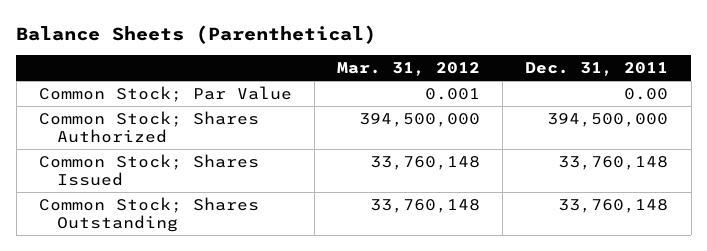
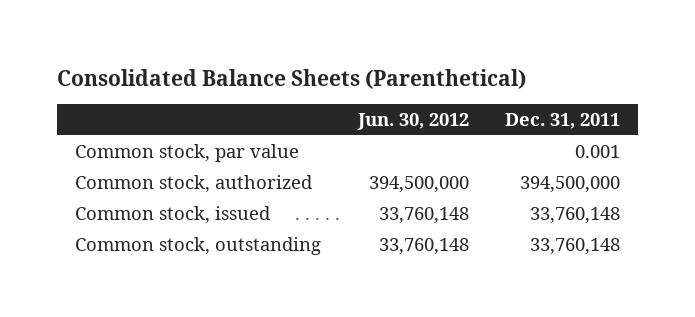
[16,25,377,45] Balance Sheets (Parenthetical) -> [57,68,527,89] Consolidated Balance Sheets (Parenthetical)
[337,62,481,77] Mar. 31, 2012 -> none
none -> [356,112,469,130] Jun. 30, 2012
[38,85,292,102] Common Stock; Par Value -> [75,143,300,162] Common stock, par value
[624,87,669,100] 0.00 -> [575,144,621,158] 0.001
[38,110,259,144] Common Stock; Shares Authorized -> [75,174,314,193] Common stock, authorized
[38,153,259,187] Common Stock; Shares Issued -> [75,205,272,224] Common stock, issued
[38,196,259,233] Common Stock; Shares Outstanding -> [75,236,322,255] Common stock, outstanding

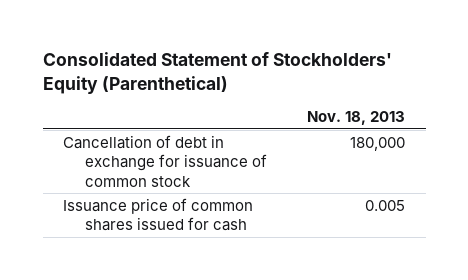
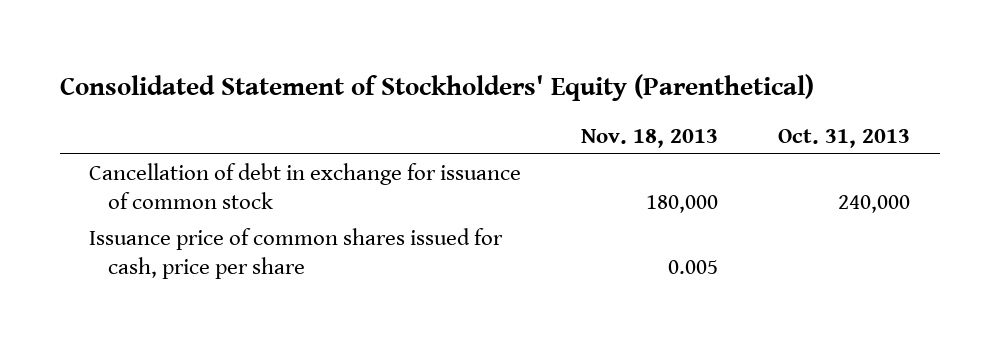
none -> [777,128,910,148] Oct. 31, 2013
[62,197,253,232] Issuance price of common shares issued for cash -> [89,228,504,279] Issuance price of common shares issued for cash, price per share

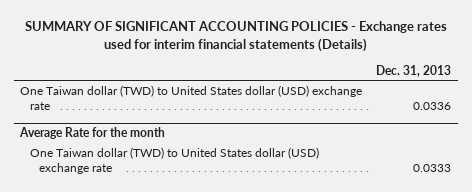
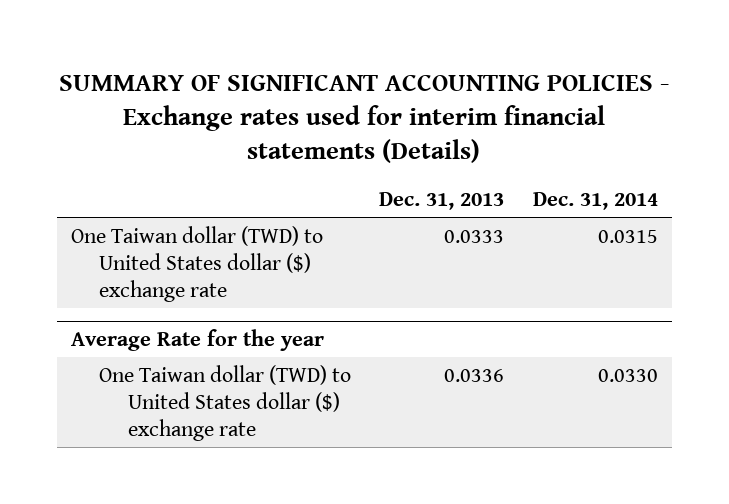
none -> [532,192,658,211] Dec. 31, 2014
[20,85,363,110] One Taiwan dollar (TWD) to United States dollar (USD) exchange rate -> [70,225,323,302] One Taiwan dollar (TWD) to United States dollar ($) exchange rate
[413,101,452,110] 0.0336 -> [444,229,505,243] 0.0333
[19,127,166,140] Average Rate for the month -> [70,329,324,352] Average Rate for the year
[29,147,319,174] One Taiwan dollar (TWD) to United States dollar (USD) exchange rate -> [99,364,352,441] One Taiwan dollar (TWD) to United States dollar ($) exchange rate
[413,163,452,172] 0.0333 -> [444,368,505,382] 0.0336

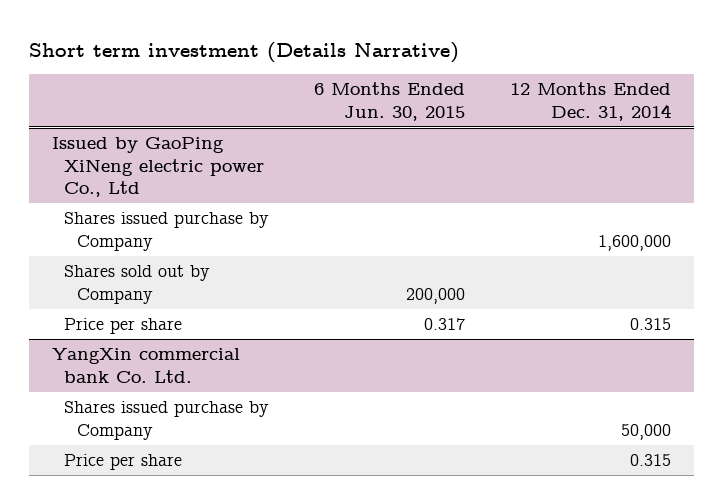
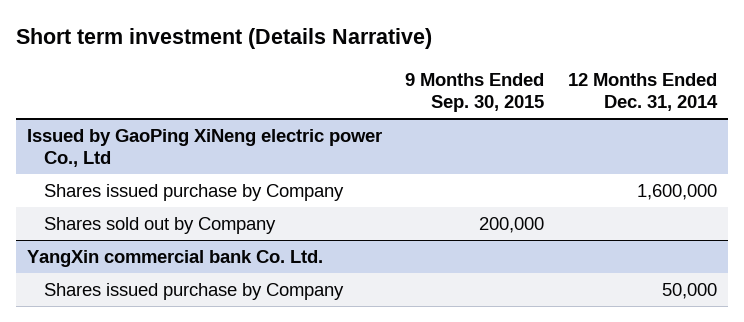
[314,82,466,121] 6 Months Ended Jun. 30, 2015 -> none
none -> [405,72,545,113] 9 Months Ended Sep. 30, 2015
[64,318,183,335] Price per share -> none
[64,454,183,471] Price per share -> none

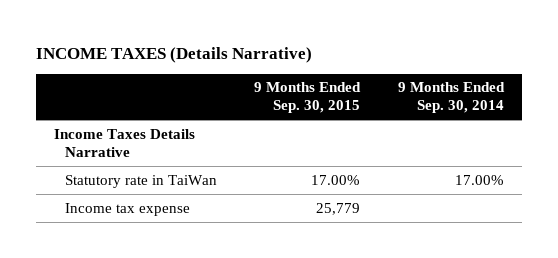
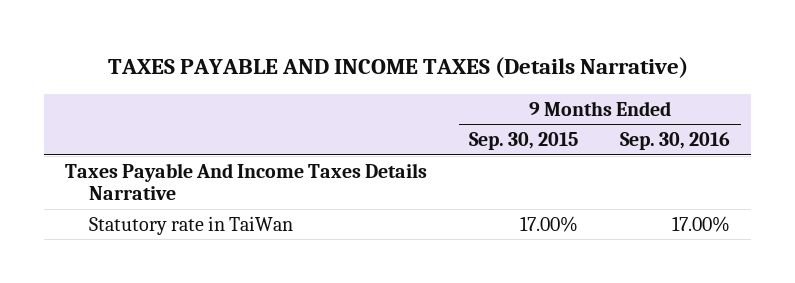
[35,46,312,63] INCOME TAXES (Details Narrative) -> [107,57,688,79] TAXES PAYABLE AND INCOME TAXES (Details Narrative)
[397,82,505,114] 9 Months Ended Sep. 30, 2014 -> none
none -> [620,132,731,151] Sep. 30, 2016
[54,128,196,157] Income Taxes Details Narrative -> [65,162,428,201] Taxes Payable And Income Taxes Details Narrative
[65,202,191,216] Income tax expense -> none

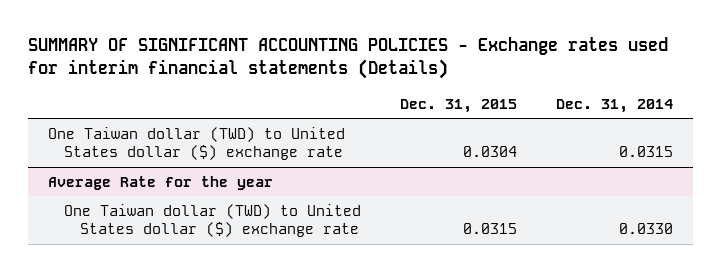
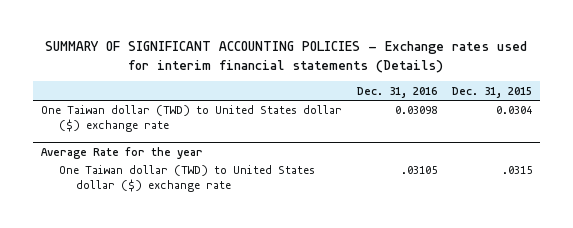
[556,98,674,113] Dec. 31, 2014 -> none
none -> [356,86,437,98] Dec. 31, 2016
[463,223,518,235] 0.0315 -> [502,166,533,175] .0315

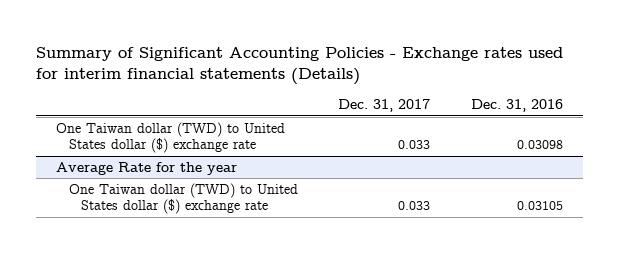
[45,41,528,73] SUMMARY OF SIGNIFICANT ACCOUNTING POLICIES - Exchange rates used for interim financial statements (Details) -> [36,46,564,86] Summary of Significant Accounting Policies - Exchange rates used for interim financial statements (Details)
[452,86,533,98] Dec. 31, 2015 -> none
none -> [338,99,431,113] Dec. 31, 2017
[400,166,437,175] .03105 -> [517,201,564,211] 0.03105

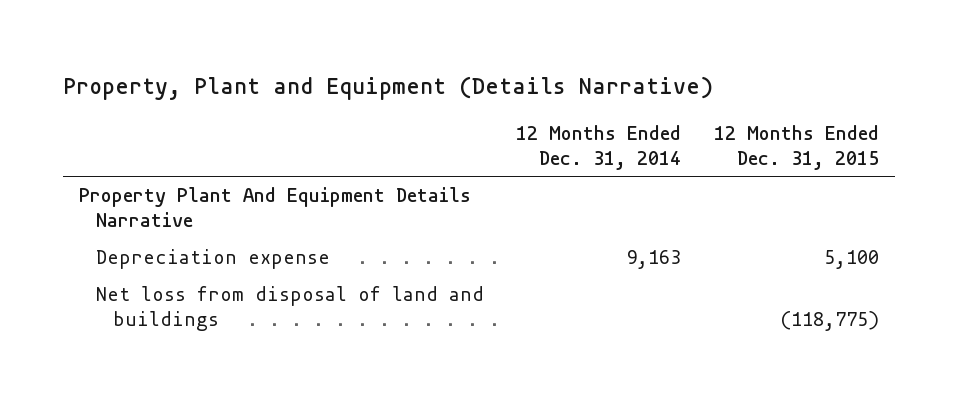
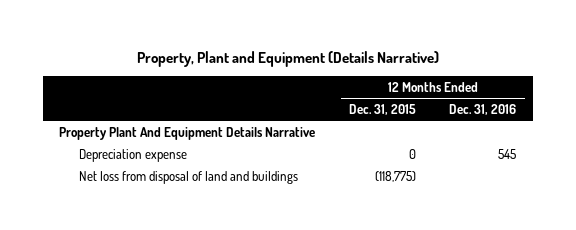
[516,124,682,170] 12 Months Ended Dec. 31, 2014 -> none
none -> [449,104,517,116] Dec. 31, 2016
[823,250,879,270] 5,100 -> [408,148,416,159] 0

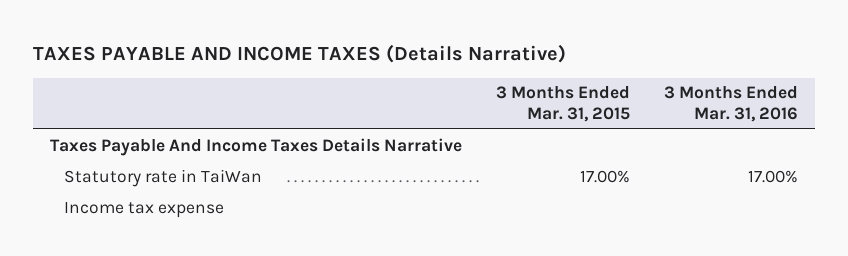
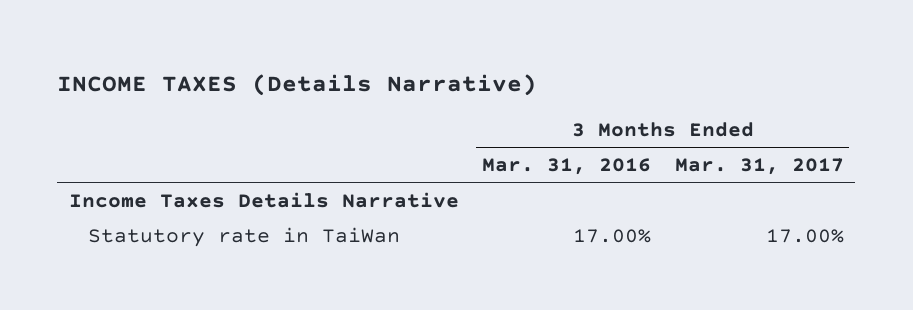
[32,44,566,64] TAXES PAYABLE AND INCOME TAXES (Details Narrative) -> [57,73,538,96] INCOME TAXES (Details Narrative)
[496,86,631,123] 3 Months Ended Mar. 31, 2015 -> none
none -> [674,158,844,176] Mar. 31, 2017
[49,137,462,156] Taxes Payable And Income Taxes Details Narrative -> [69,191,460,208] Income Taxes Details Narrative
[63,201,224,218] Income tax expense -> none

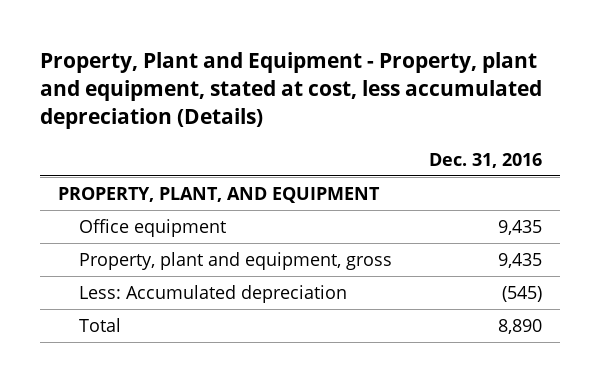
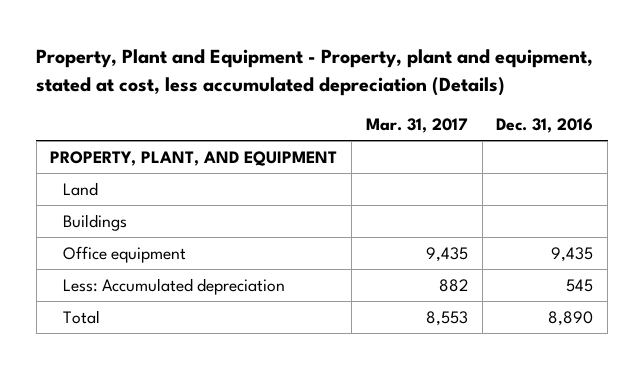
none -> [365,117,468,133] Mar. 31, 2017
none -> [63,181,99,196] Land
none -> [63,213,128,231] Buildings
[78,252,392,271] Property, plant and equipment, gross -> none
[501,286,542,303] (545) -> [566,278,594,292] 545

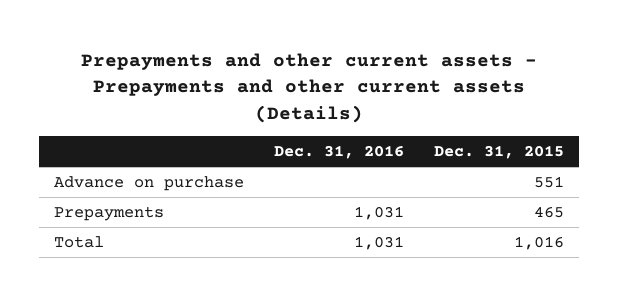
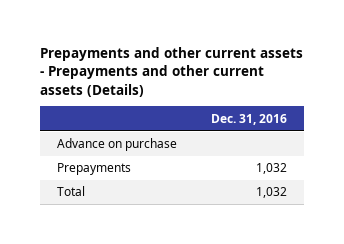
[433,145,564,160] Dec. 31, 2015 -> none
[354,206,405,221] 1,031 -> [255,163,287,175] 1,032
[354,236,405,251] 1,031 -> [255,187,287,199] 1,032

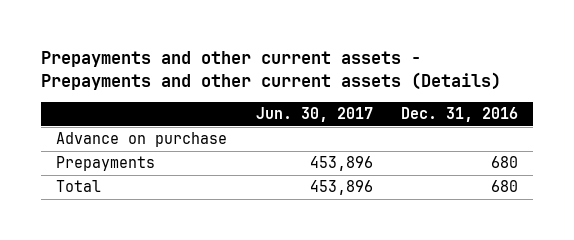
none -> [255,107,373,123] Jun. 30, 2017
[255,163,287,175] 1,032 -> [491,156,519,169] 680
[255,187,287,199] 1,032 -> [491,180,519,193] 680

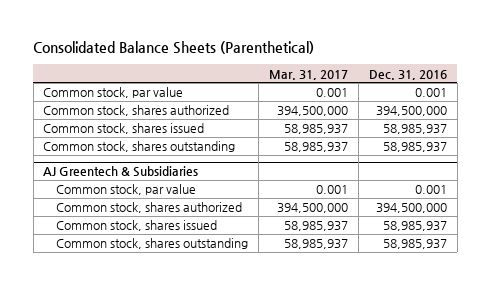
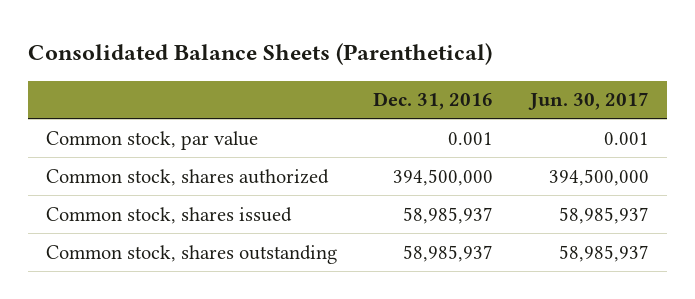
[268,69,348,80] Mar. 31, 2017 -> none
none -> [527,92,649,111] Jun. 30, 2017
[43,166,199,178] AJ Greentech & Subsidiaries -> none
[55,184,196,196] Common stock, par value -> none
[55,202,242,214] Common stock, shares authorized -> none
[55,220,217,232] Common stock, shares issued -> none
[55,238,248,250] Common stock, shares outstanding -> none

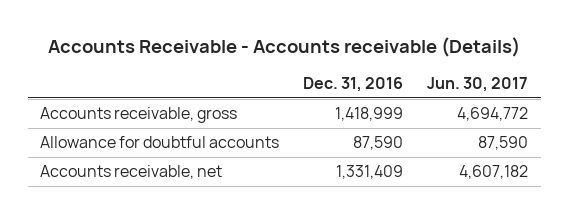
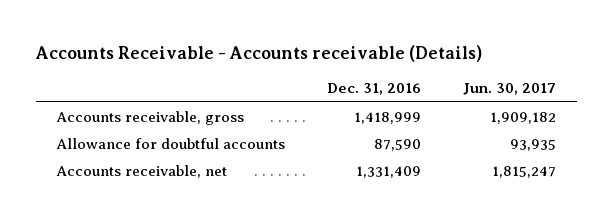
[457,107,529,122] 4,694,772 -> [490,111,557,124] 1,909,182
[478,136,529,151] 87,590 -> [510,138,557,151] 93,935
[459,165,529,180] 4,607,182 -> [492,165,557,178] 1,815,247

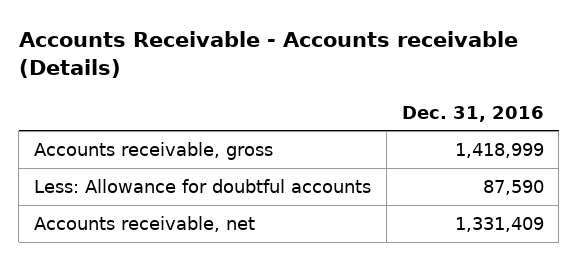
[463,83,557,96] Jun. 30, 2017 -> none
[55,137,285,149] Allowance for doubtful accounts -> [34,179,372,194] Less: Allowance for doubtful accounts

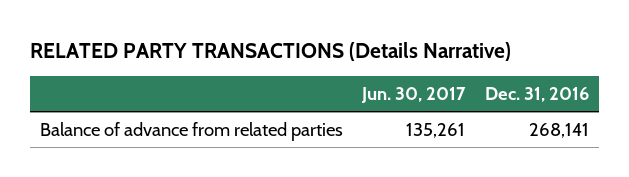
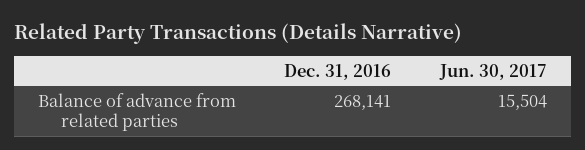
[29,42,511,62] RELATED PARTY TRANSACTIONS (Details Narrative) -> [13,23,462,45] Related Party Transactions (Details Narrative)
[406,122,466,138] 135,261 -> [497,93,547,110] 15,504

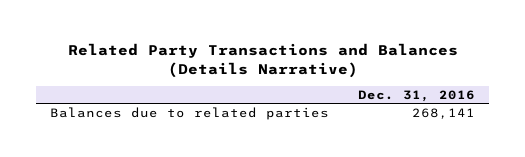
[13,23,462,45] Related Party Transactions (Details Narrative) -> [67,42,458,78] Related Party Transactions and Balances (Details Narrative)
[438,63,547,80] Jun. 30, 2017 -> none
[38,92,237,132] Balance of advance from related parties -> [50,106,330,120] Balances due to related parties

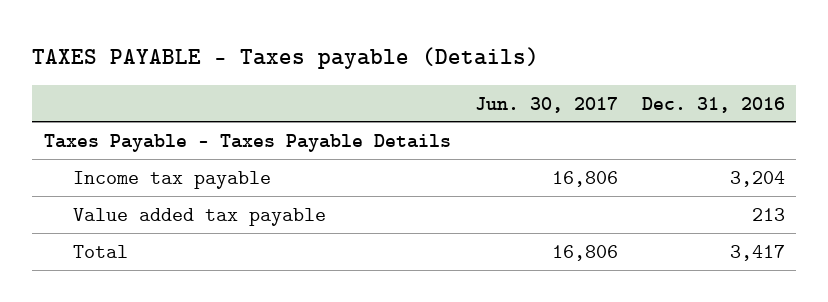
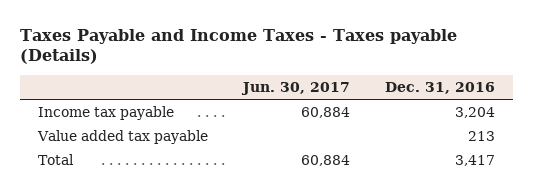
[31,47,539,70] TAXES PAYABLE - Taxes payable (Details) -> [20,28,458,65] Taxes Payable and Income Taxes - Taxes payable (Details)
[43,133,451,152] Taxes Payable - Taxes Payable Details -> none
[551,170,618,187] 16,806 -> [300,107,350,119] 60,884
[551,244,618,261] 16,806 -> [300,155,350,167] 60,884

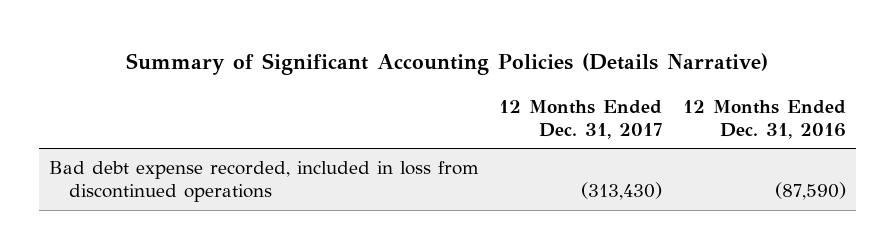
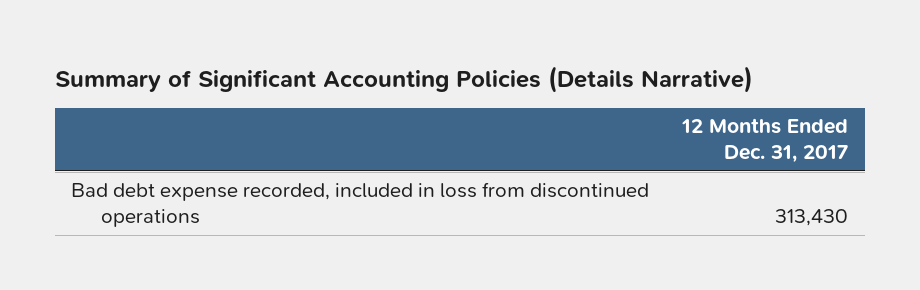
[682,99,846,139] 12 Months Ended Dec. 31, 2016 -> none
[581,182,663,201] (313,430) -> [775,209,849,227] 313,430

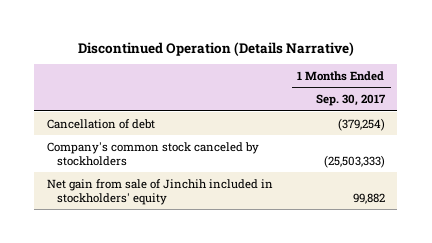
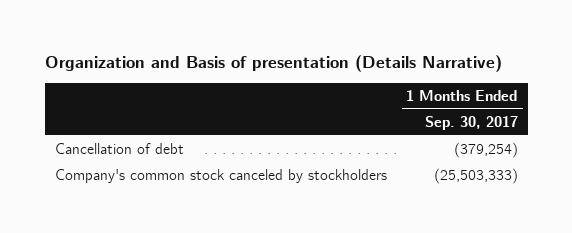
[77,41,354,56] Discontinued Operation (Details Narrative) -> [44,55,502,73] Organization and Basis of presentation (Details Narrative)
[46,178,273,206] Net gain from sale of Jinchih included in stockholders' equity -> none

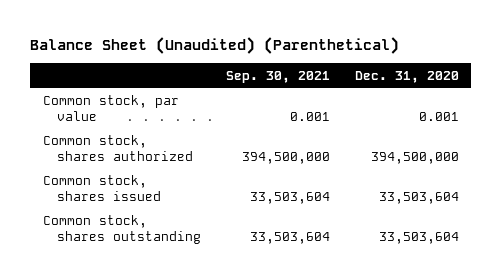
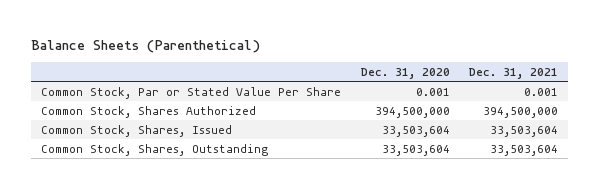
[30,37,400,55] Balance Sheet (Unaudited) (Parenthetical) -> [31,39,261,53] Balance Sheets (Parenthetical)
[226,70,331,83] Sep. 30, 2021 -> none
none -> [469,67,559,79] Dec. 31, 2021
[42,94,179,121] Common stock, par value -> [40,86,341,99] Common Stock, Par or Stated Value Per Share
[42,134,194,161] Common stock, shares authorized -> [40,105,256,118] Common Stock, Shares Authorized
[42,174,162,201] Common stock, shares issued -> [40,124,232,137] Common Stock, Shares, Issued
[42,214,202,244] Common stock, shares outstanding -> [40,143,268,156] Common Stock, Shares, Outstanding

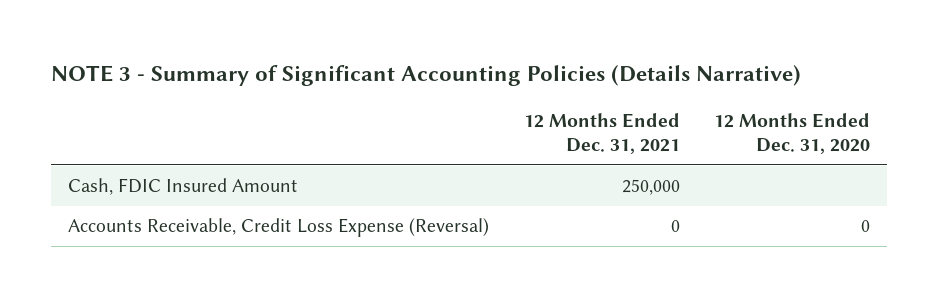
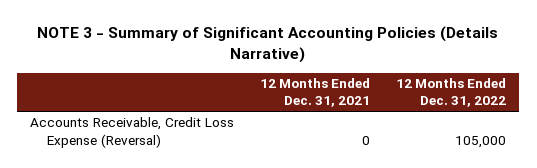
[713,112,870,155] 12 Months Ended Dec. 31, 2020 -> none
none -> [396,78,507,108] 12 Months Ended Dec. 31, 2022
[68,178,299,196] Cash, FDIC Insured Amount -> none

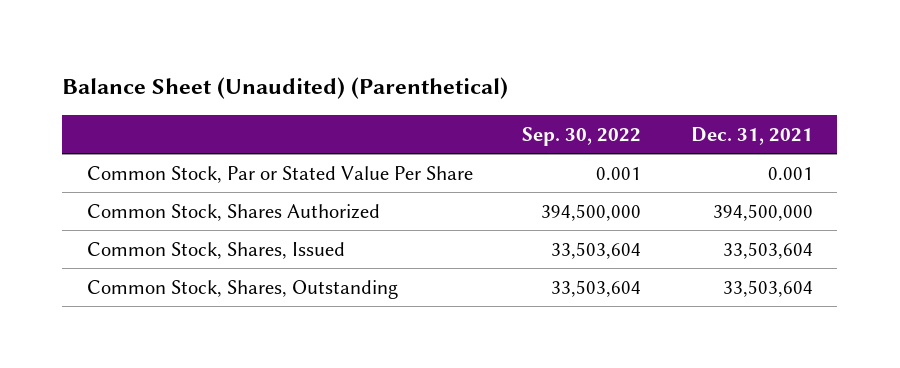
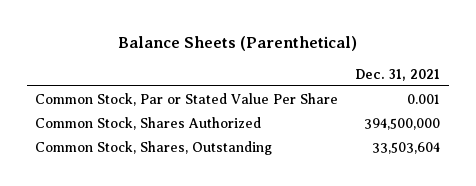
[62,77,509,100] Balance Sheet (Unaudited) (Parenthetical) -> [117,36,357,52] Balance Sheets (Parenthetical)
[522,126,642,146] Sep. 30, 2022 -> none
[86,241,345,259] Common Stock, Shares, Issued -> none

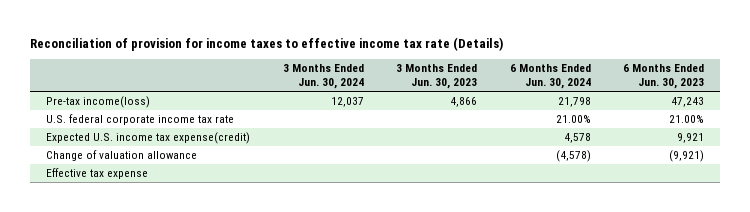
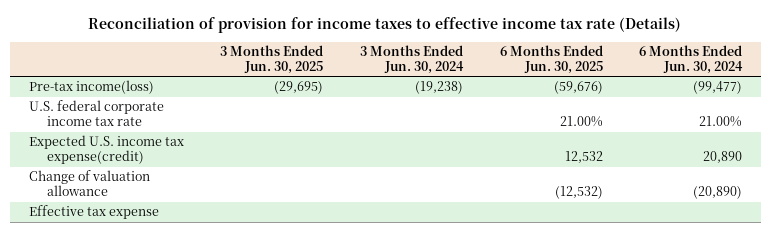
[396,64,478,90] 3 Months Ended Jun. 30, 2023 -> none
[622,64,704,90] 6 Months Ended Jun. 30, 2023 -> none
none -> [220,45,324,75] 3 Months Ended Jun. 30, 2025
none -> [499,45,603,75] 6 Months Ended Jun. 30, 2025
[330,97,364,108] 12,037 -> [414,81,463,95] (19,238)
[557,97,591,108] 21,798 -> [693,81,743,95] (99,477)
[563,133,591,144] 4,578 -> [703,151,743,164] 20,890
[555,150,591,163] (4,578) -> [693,186,743,200] (20,890)

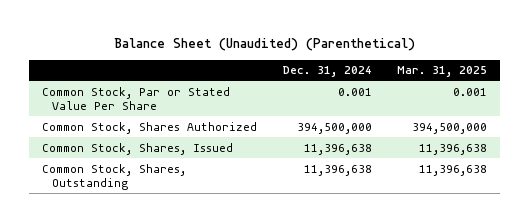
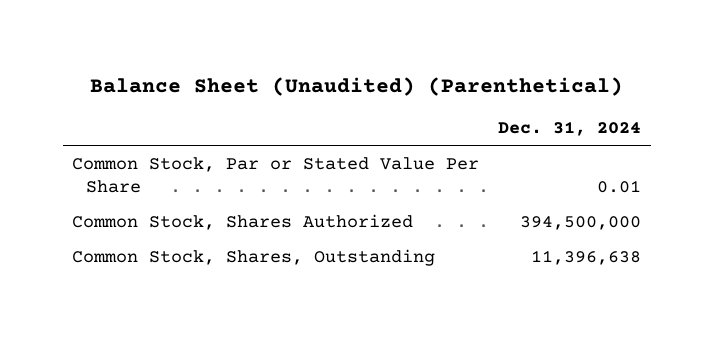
[397,66,488,78] Mar. 31, 2025 -> none
[337,87,372,96] 0.001 -> [597,180,642,194] 0.01
[42,142,234,155] Common Stock, Shares, Issued -> none

